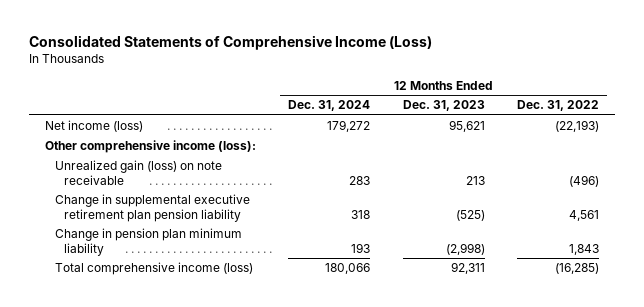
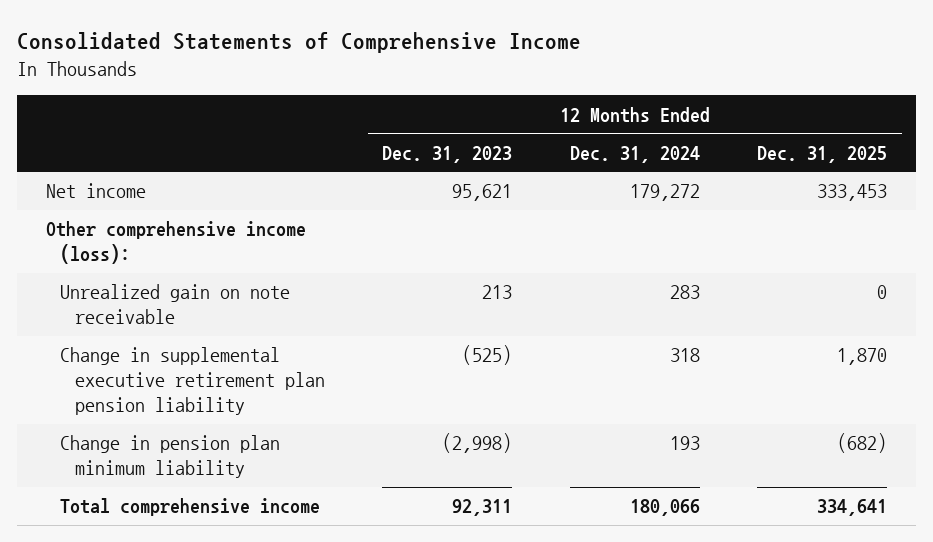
[28,35,432,51] Consolidated Statements of Comprehensive Income (Loss) -> [17,32,582,54] Consolidated Statements of Comprehensive Income
[516,100,599,112] Dec. 31, 2022 -> none
none -> [757,145,888,163] Dec. 31, 2025
[44,120,143,133] Net income (loss) -> [46,183,147,199] Net income
[54,160,222,185] Unrealized gain (loss) on note receivable -> [60,284,291,325] Unrealized gain on note receivable
[54,262,253,276] Total comprehensive income (loss) -> [60,498,321,517] Total comprehensive income

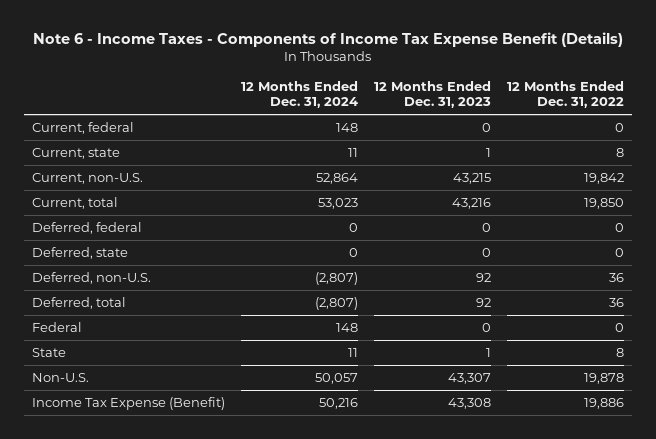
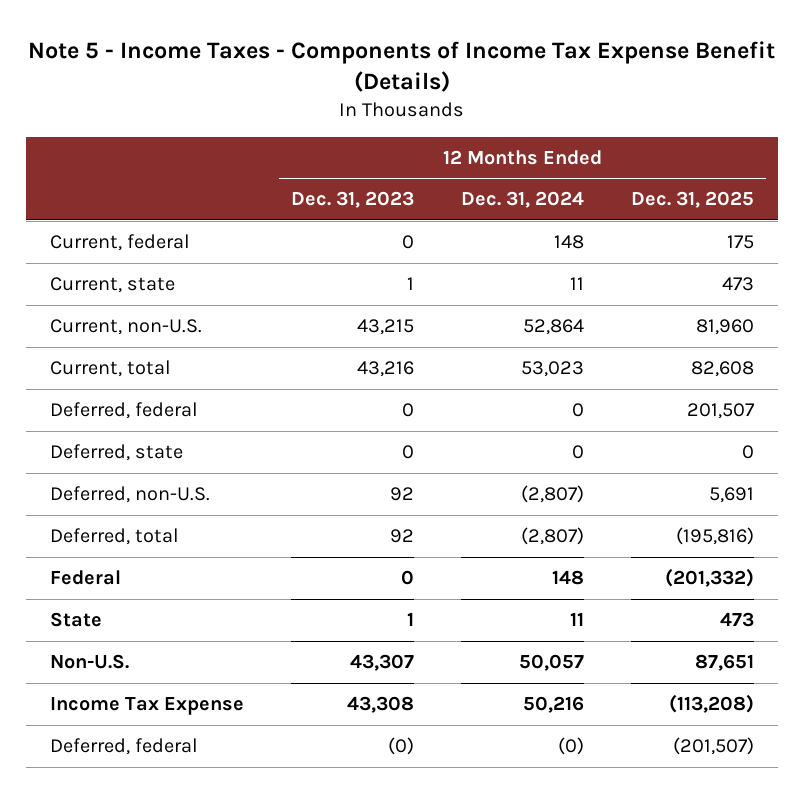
[33,32,624,48] Note 6 - Income Taxes - Components of Income Tax Expense Benefit (Details) -> [28,40,776,92] Note 5 - Income Taxes - Components of Income Tax Expense Benefit (Details)
[506,80,624,109] 12 Months Ended Dec. 31, 2022 -> none
none -> [631,191,755,209] Dec. 31, 2025
[32,396,226,410] Income Tax Expense (Benefit) -> [49,697,244,716] Income Tax Expense
none -> [49,738,198,756] Deferred, federal

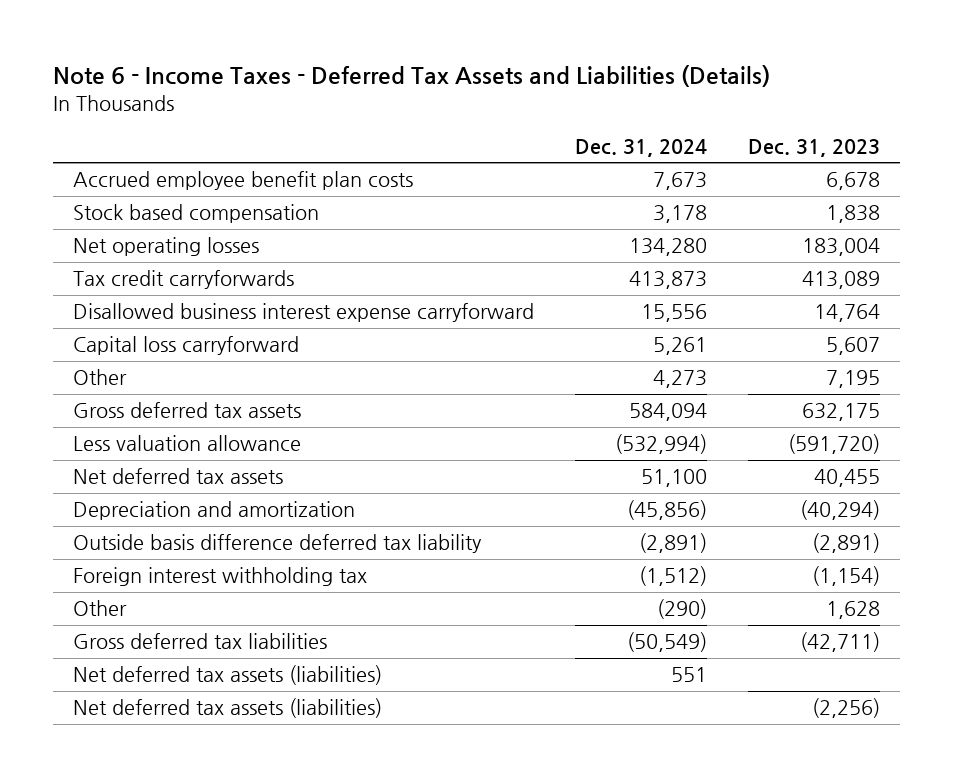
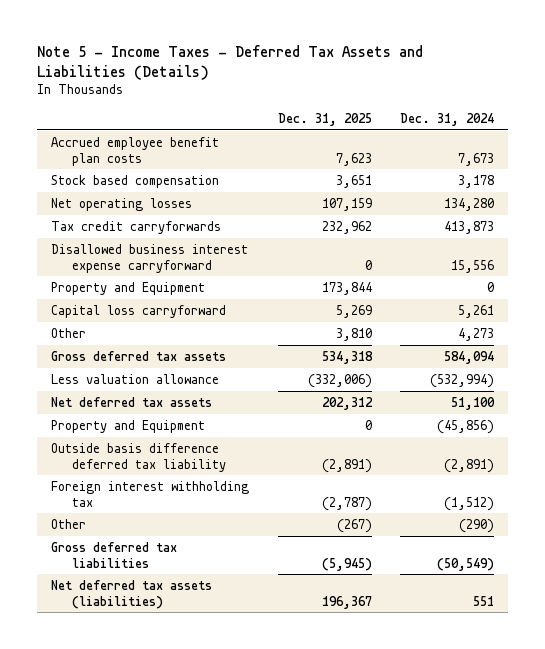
[52,65,770,88] Note 6 - Income Taxes - Deferred Tax Assets and Liabilities (Details) -> [36,44,423,80] Note 5 - Income Taxes - Deferred Tax Assets and Liabilities (Details)
[748,139,881,158] Dec. 31, 2023 -> none
none -> [277,112,372,126] Dec. 31, 2025
none -> [51,281,206,295] Property and Equipment
[73,501,356,521] Depreciation and amortization -> [51,419,206,433] Property and Equipment
[73,698,383,719] Net deferred tax assets (liabilities) -> none

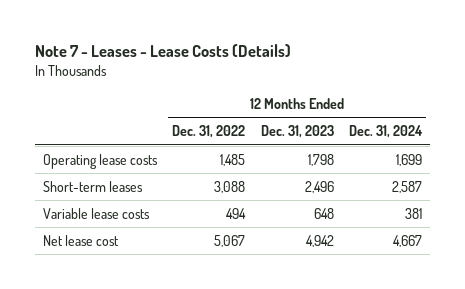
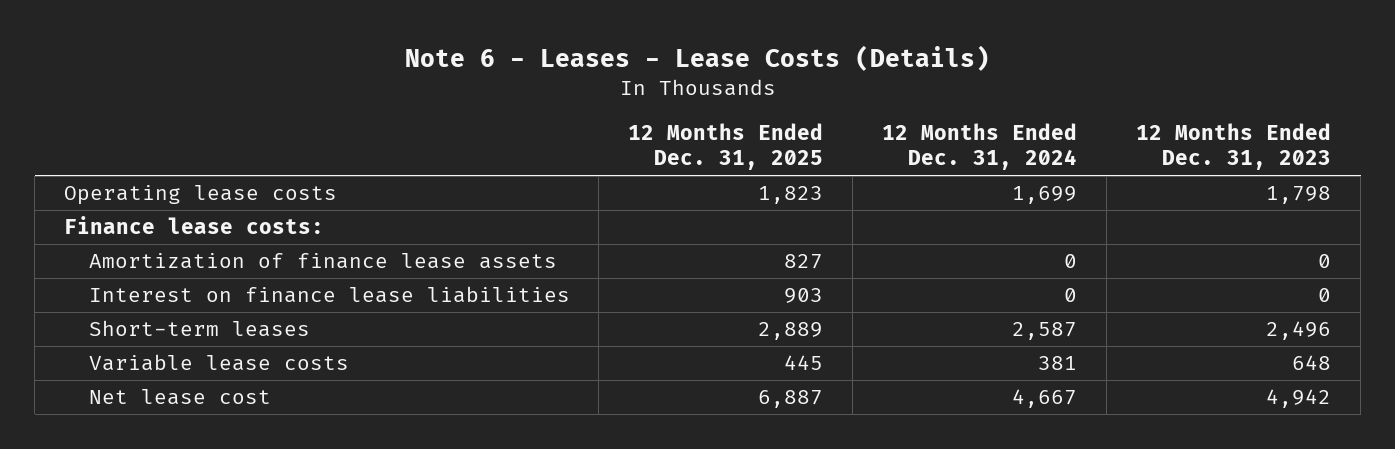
[34,43,291,57] Note 7 - Leases - Lease Costs (Details) -> [404,44,990,71] Note 6 - Leases - Lease Costs (Details)
[172,125,246,139] Dec. 31, 2022 -> none
none -> [628,122,824,171] 12 Months Ended Dec. 31, 2025
none -> [64,216,325,235] Finance lease costs:
none -> [88,253,557,270] Amortization of finance lease assets
none -> [88,286,570,304] Interest on finance lease liabilities

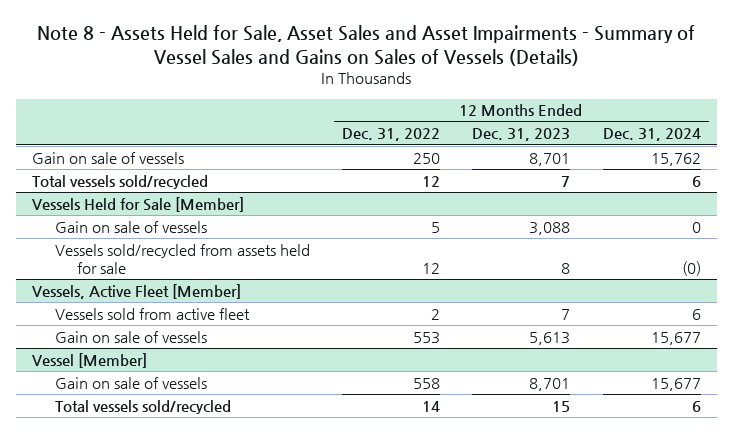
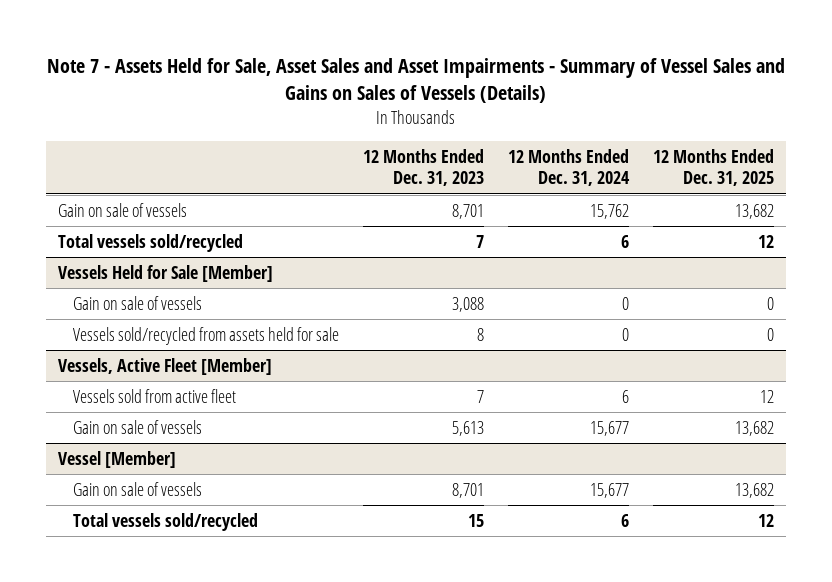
[37,25,696,66] Note 8 - Assets Held for Sale, Asset Sales and Asset Impairments - Summary of Vessel Sales and Gains on Sales of Vessels (Details) -> [46,58,785,104] Note 7 - Assets Held for Sale, Asset Sales and Asset Impairments - Summary of Vessel Sales and Gains on Sales of Vessels (Details)
[342,128,441,142] Dec. 31, 2022 -> none
none -> [652,148,774,187] 12 Months Ended Dec. 31, 2025
[681,260,701,276] (0) -> [621,327,629,341] 0

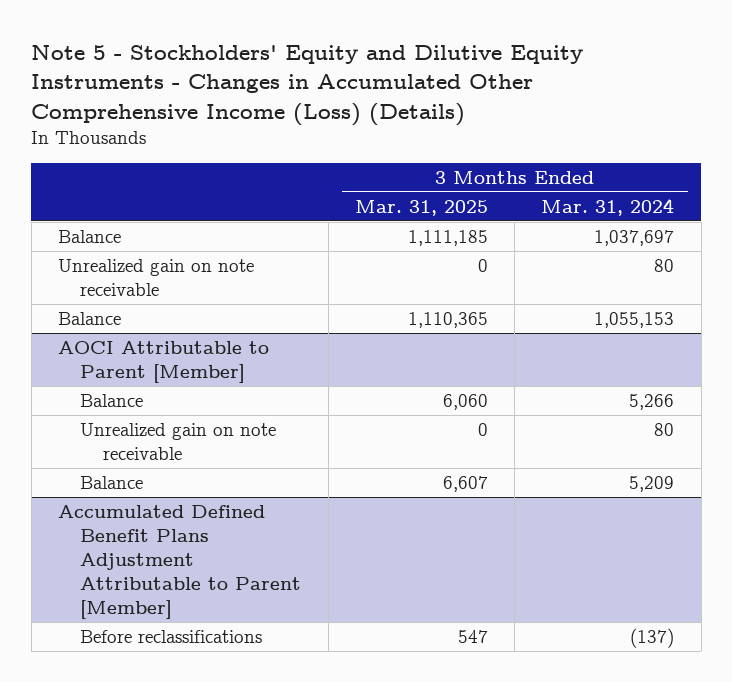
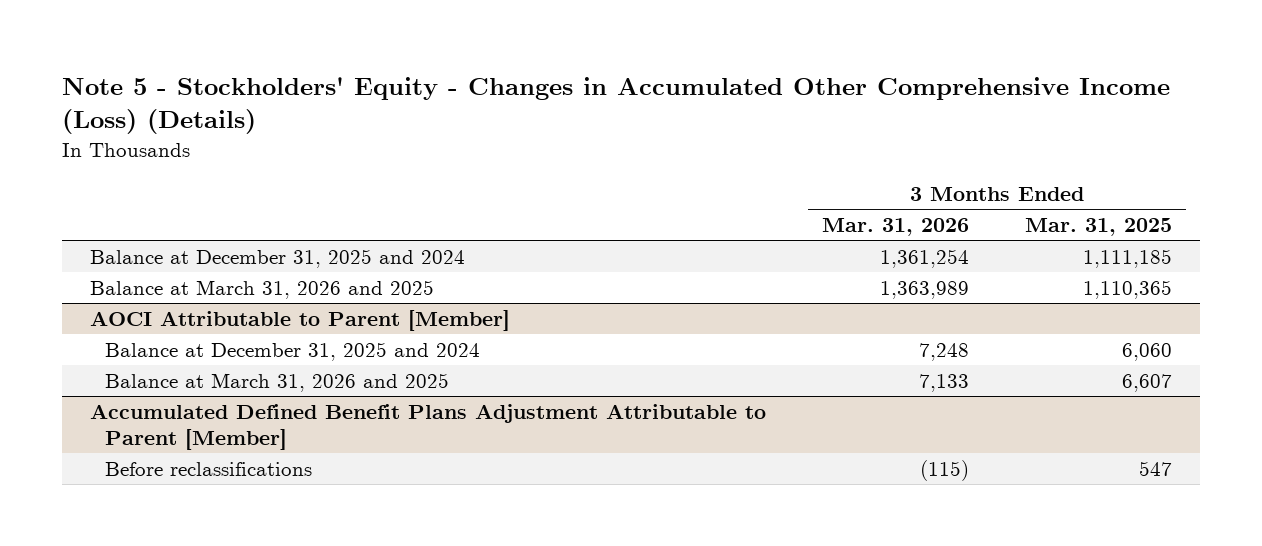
[31,45,584,126] Note 5 - Stockholders' Equity and Dilutive Equity Instruments - Changes in Accumulated Other Comprehensive Income (Loss) (Details) -> [62,77,1171,135] Note 5 - Stockholders' Equity - Changes in Accumulated Other Comprehensive Income (Loss) (Details)
[541,197,675,216] Mar. 31, 2024 -> none
none -> [822,218,970,237] Mar. 31, 2026
[57,259,254,296] Unrealized gain on note receivable -> none
[57,230,121,244] Balance -> [90,248,466,268] Balance at December 31, 2025 and 2024
[57,312,121,326] Balance -> [90,279,435,299] Balance at March 31, 2026 and 2025
[80,423,277,460] Unrealized gain on note receivable -> none
[80,394,144,408] Balance -> [105,341,481,361] Balance at December 31, 2025 and 2024
[80,476,144,490] Balance -> [105,372,450,392] Balance at March 31, 2026 and 2025

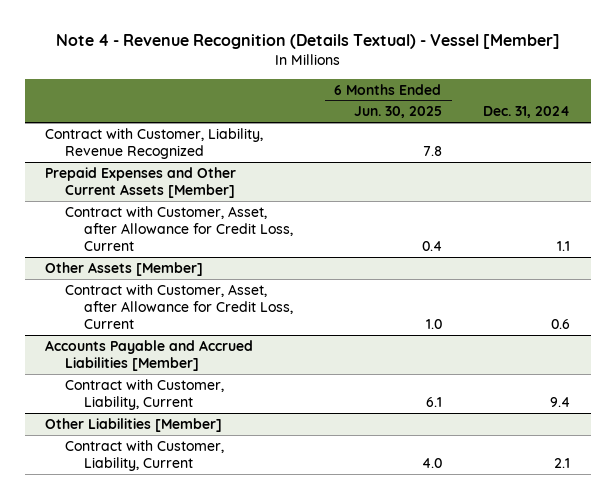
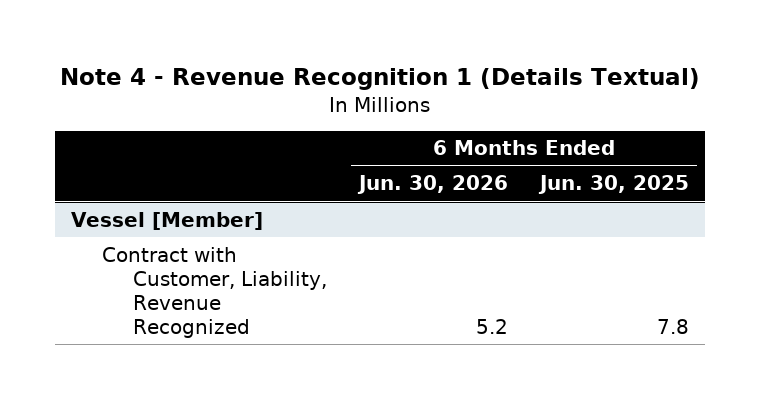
[55,34,560,50] Note 4 - Revenue Recognition (Details Textual) - Vessel [Member] -> [60,68,701,91] Note 4 - Revenue Recognition 1 (Details Textual)
[483,106,571,119] Dec. 31, 2024 -> none
none -> [357,175,509,195] Jun. 30, 2026
none -> [71,211,264,230] Vessel [Member]
[45,166,237,198] Prepaid Expenses and Other Current Assets [Member] -> none
[64,205,294,252] Contract with Customer, Asset, after Allowance for Credit Loss, Current -> none
[45,261,204,276] Other Assets [Member] -> none
[64,283,294,330] Contract with Customer, Asset, after Allowance for Credit Loss, Current -> none
[45,339,254,371] Accounts Payable and Accrued Liabilities [Member] -> none
[64,378,224,410] Contract with Customer, Liability, Current -> none
[45,417,223,432] Other Liabilities [Member] -> none
[64,439,224,471] Contract with Customer, Liability, Current -> none

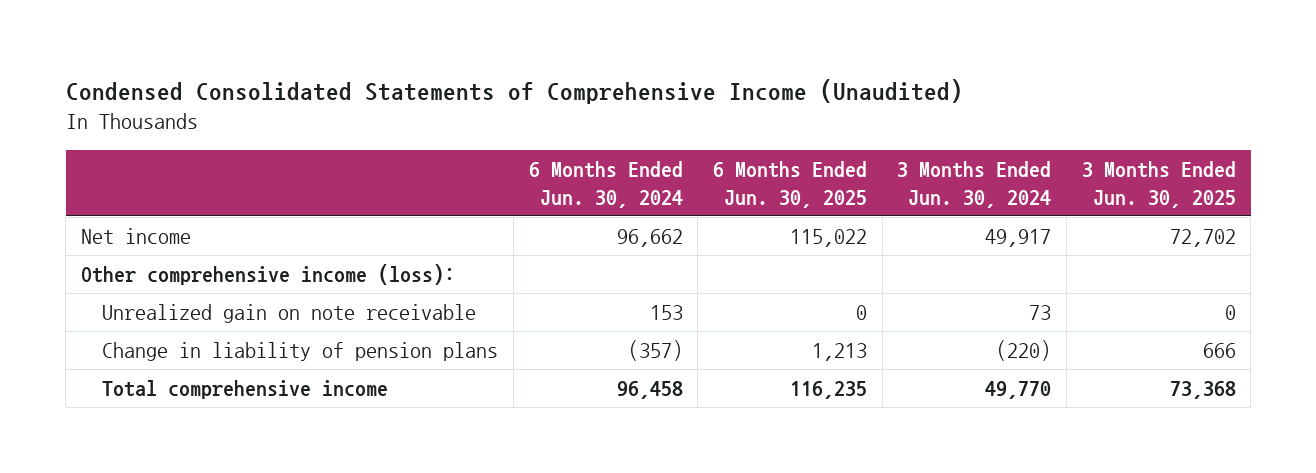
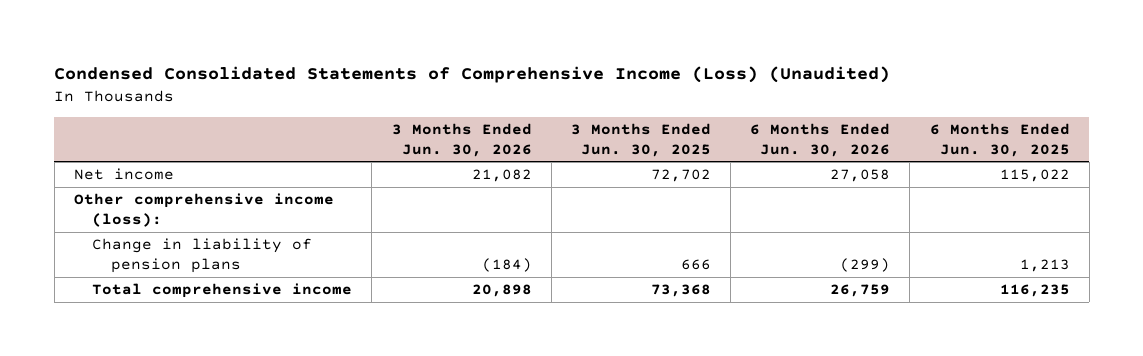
[65,79,963,105] Condensed Consolidated Statements of Comprehensive Income (Unaudited) -> [54,66,891,84] Condensed Consolidated Statements of Comprehensive Income (Loss) (Unaudited)
[528,160,683,208] 6 Months Ended Jun. 30, 2024 -> none
[897,160,1052,208] 3 Months Ended Jun. 30, 2024 -> none
none -> [391,122,532,157] 3 Months Ended Jun. 30, 2026
none -> [750,122,891,157] 6 Months Ended Jun. 30, 2026
[102,303,477,323] Unrealized gain on note receivable -> none

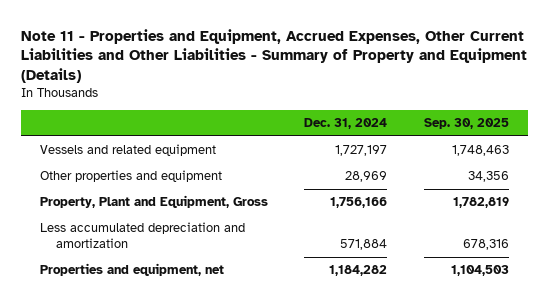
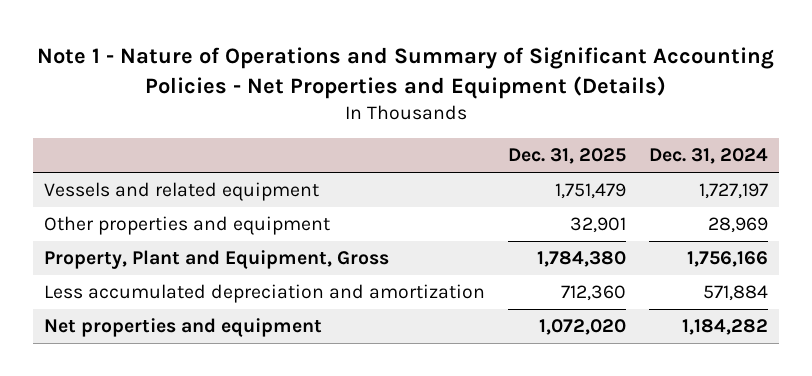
[21,28,528,84] Note 11 - Properties and Equipment, Accrued Expenses, Other Current Liabilities and Other Liabilities - Summary of Property and Equipment (Details) -> [36,46,774,99] Note 1 - Nature of Operations and Summary of Significant Accounting Policies - Net Properties and Equipment (Details)
[424,118,510,130] Sep. 30, 2025 -> none
none -> [507,148,626,165] Dec. 31, 2025
[39,263,224,277] Properties and equipment, net -> [44,318,323,338] Net properties and equipment

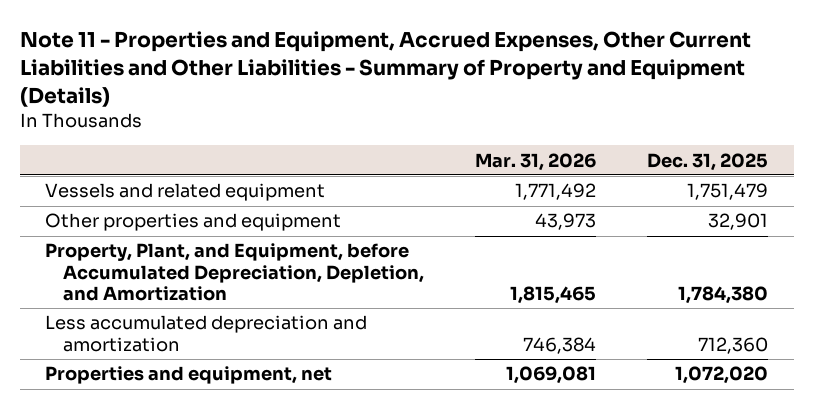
[36,46,774,99] Note 1 - Nature of Operations and Summary of Significant Accounting Policies - Net Properties and Equipment (Details) -> [19,31,751,107] Note 11 - Properties and Equipment, Accrued Expenses, Other Current Liabilities and Other Liabilities - Summary of Property and Equipment (Details)
[648,148,768,165] Dec. 31, 2024 -> none
none -> [475,152,597,171] Mar. 31, 2026
[44,250,390,270] Property, Plant and Equipment, Gross -> [45,243,424,301] Property, Plant, and Equipment, before Accumulated Depreciation, Depletion, and Amortization
[44,318,323,338] Net properties and equipment -> [45,366,333,385] Properties and equipment, net

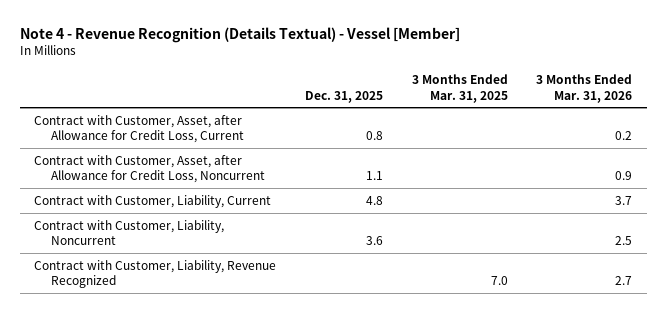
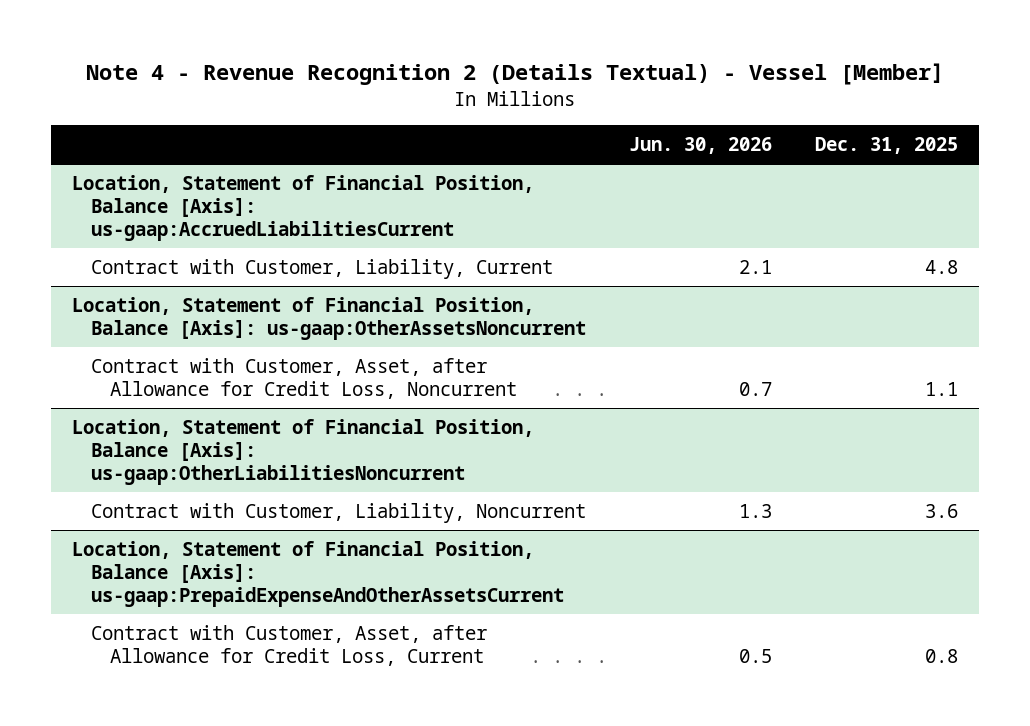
[20,26,461,43] Note 4 - Revenue Recognition (Details Textual) - Vessel [Member] -> [86,63,945,86] Note 4 - Revenue Recognition 2 (Details Textual) - Vessel [Member]
[411,73,508,103] 3 Months Ended Mar. 31, 2025 -> none
[536,73,633,103] 3 Months Ended Mar. 31, 2026 -> none
none -> [628,137,772,155] Jun. 30, 2026
[34,114,245,144] Contract with Customer, Asset, after Allowance for Credit Loss, Current -> none
[34,154,266,184] Contract with Customer, Asset, after Allowance for Credit Loss, Noncurrent -> none
none -> [72,174,535,241] Location, Statement of Financial Position, Balance [Axis]: us-gaap:AccruedLiabilitiesCurrent
none -> [72,296,586,340] Location, Statement of Financial Position, Balance [Axis]: us-gaap:OtherAssetsNoncurrent
none -> [90,357,517,399] Contract with Customer, Asset, after Allowance for Credit Loss, Noncurrent
none -> [72,418,535,485] Location, Statement of Financial Position, Balance [Axis]: us-gaap:OtherLiabilitiesNoncurrent
[34,259,277,289] Contract with Customer, Liability, Revenue Recognized -> none
none -> [72,540,564,607] Location, Statement of Financial Position, Balance [Axis]: us-gaap:PrepaidExpenseAndOtherAssetsCurrent
none -> [90,624,487,666] Contract with Customer, Asset, after Allowance for Credit Loss, Current

